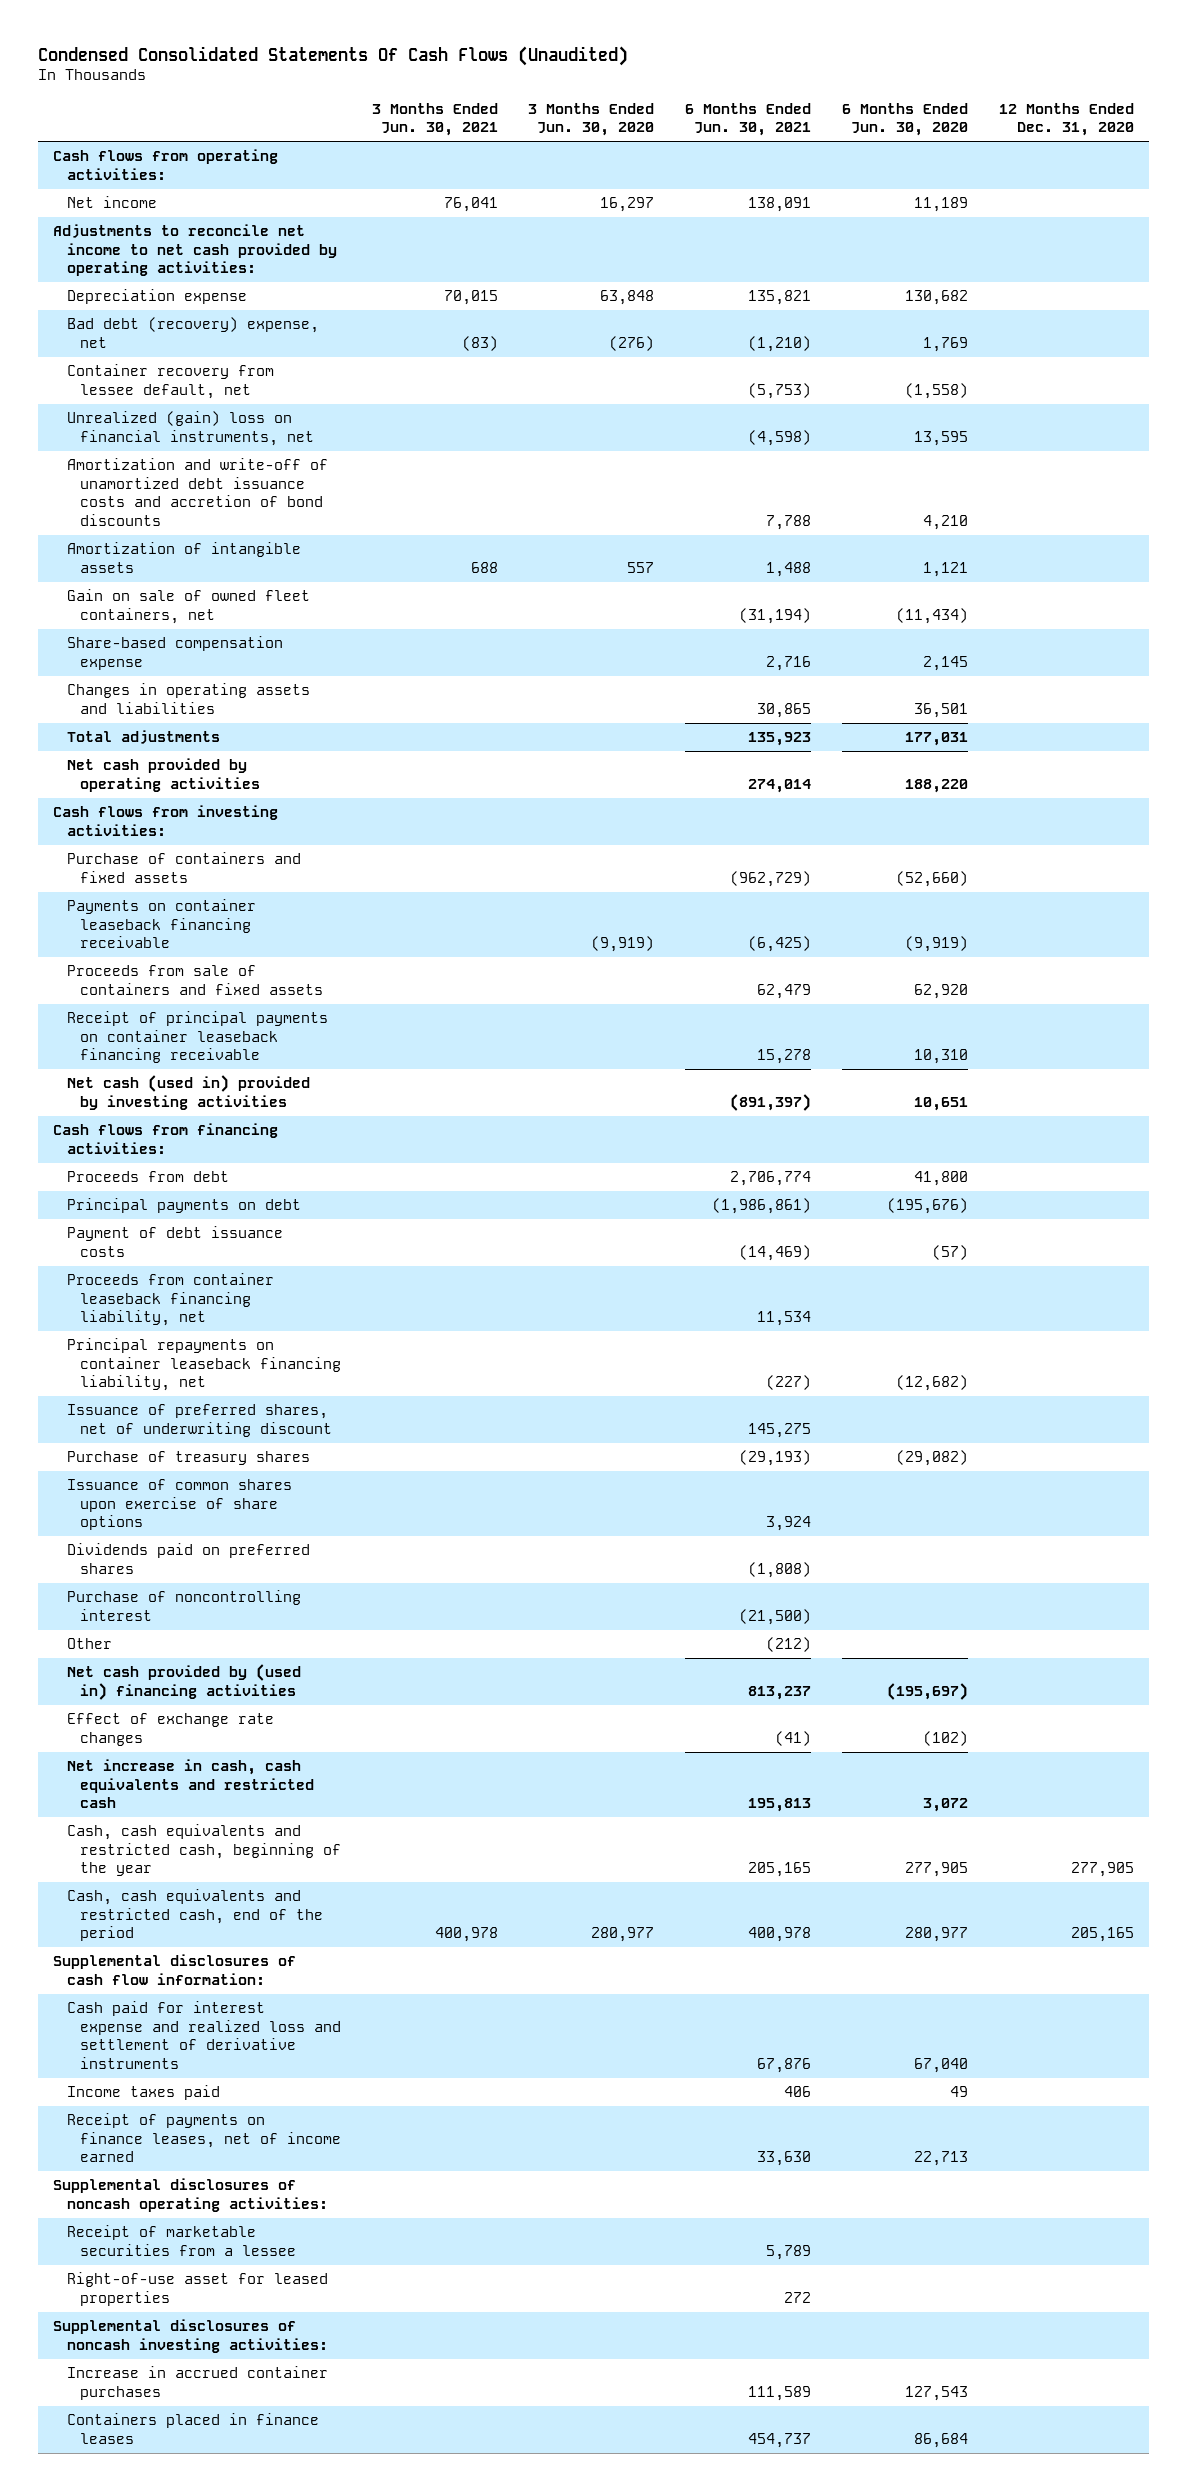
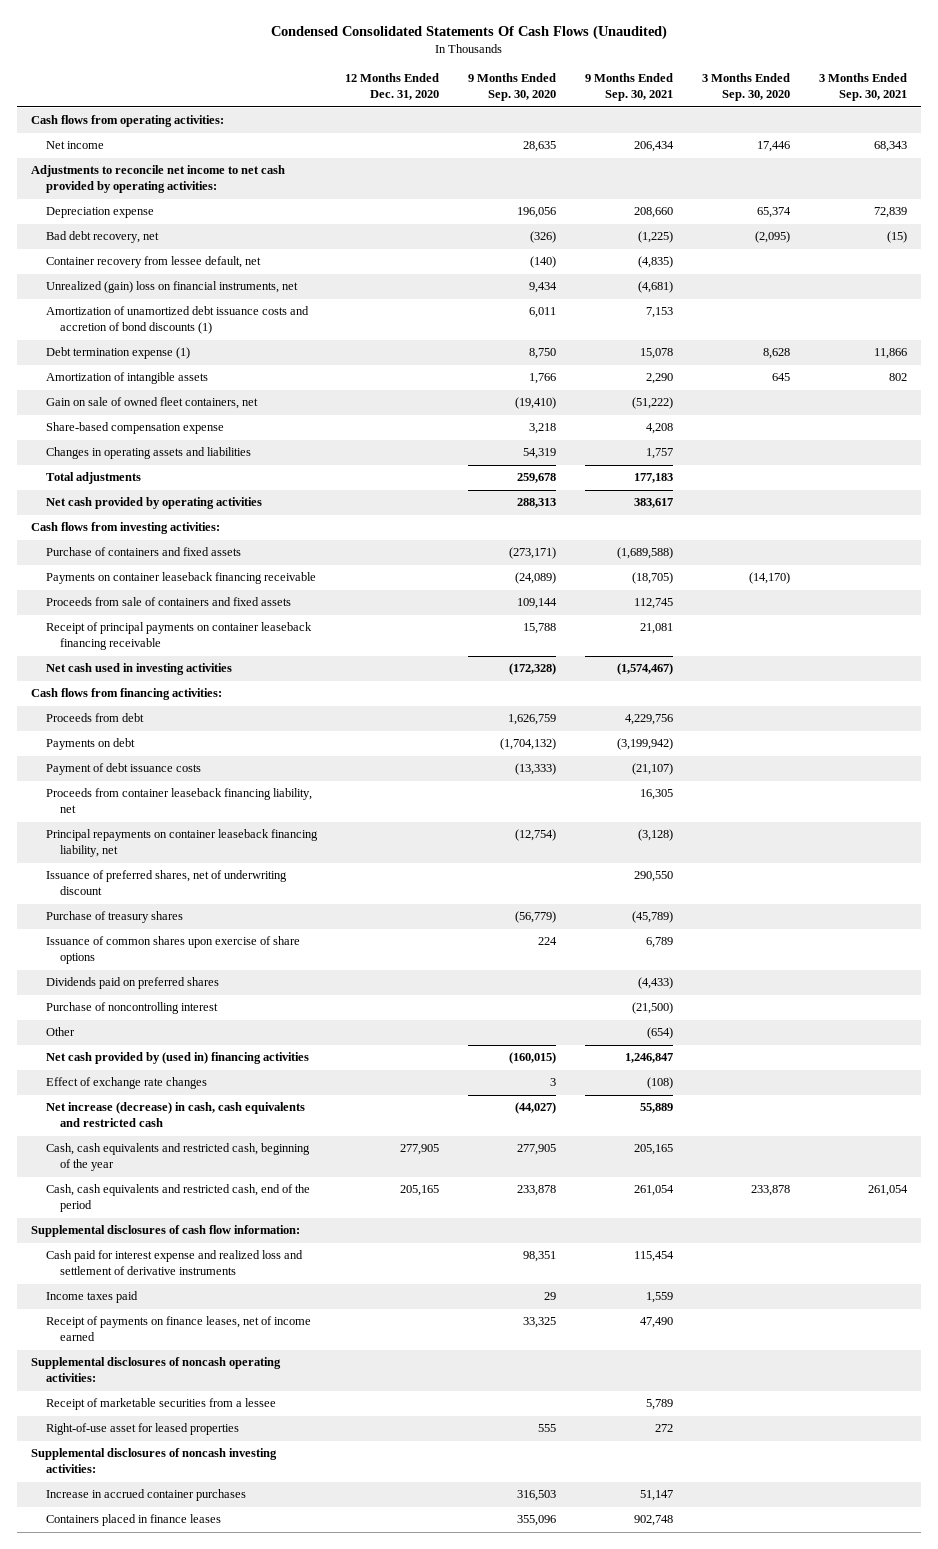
[371,102,498,137] 3 Months Ended Jun. 30, 2021 -> none
[528,102,655,137] 3 Months Ended Jun. 30, 2020 -> none
[685,102,812,137] 6 Months Ended Jun. 30, 2021 -> none
[841,102,968,137] 6 Months Ended Jun. 30, 2020 -> none
none -> [468,73,557,102] 9 Months Ended Sep. 30, 2020
none -> [585,73,674,102] 9 Months Ended Sep. 30, 2021
none -> [702,73,791,102] 3 Months Ended Sep. 30, 2020
none -> [818,73,907,102] 3 Months Ended Sep. 30, 2021
[66,316,319,348] Bad debt (recovery) expense, net -> [45,231,159,244] Bad debt recovery, net
[66,457,328,527] Amortization and write-off of unamortized debt issuance costs and accretion of bond discounts -> [45,306,309,335] Amortization of unamortized debt issuance costs and accretion of bond discounts (1)
none -> [45,347,190,360] Debt termination expense (1)
[66,1074,310,1110] Net cash (used in) provided by investing activities -> [45,663,232,676] Net cash used in investing activities
[66,1197,301,1213] Principal payments on debt -> [45,738,135,751] Payments on debt
[66,1758,314,1809] Net increase in cash, cash equivalents and restricted cash -> [45,1102,305,1128] Net increase (decrease) in cash, cash equivalents and restricted cash

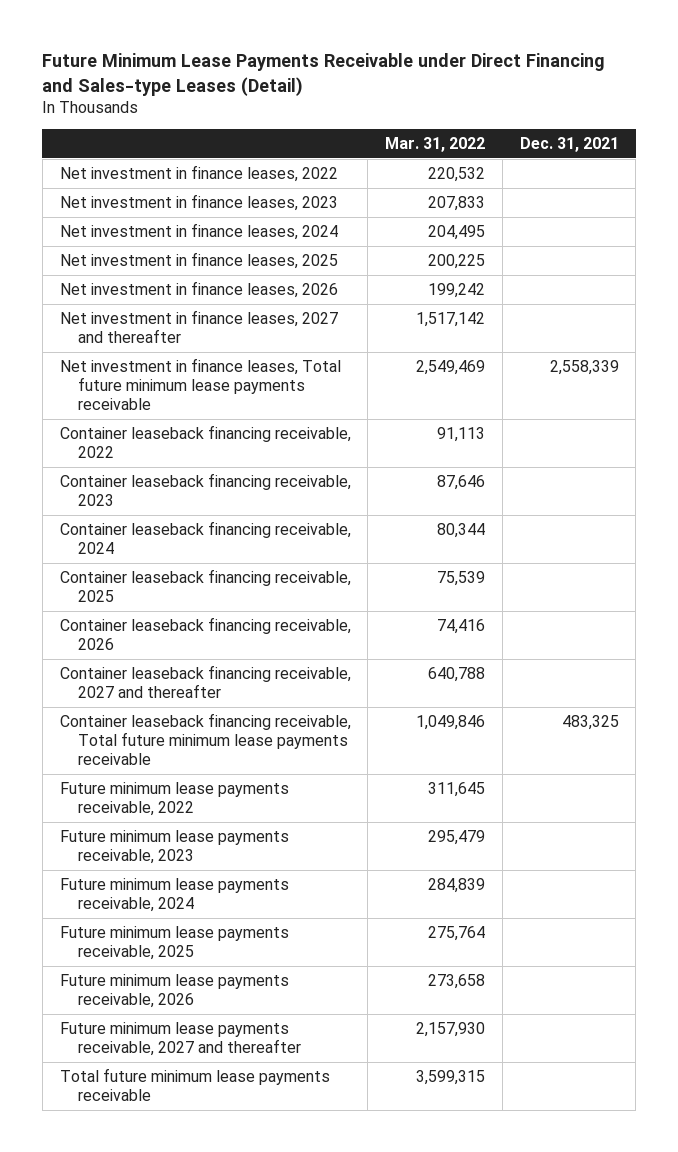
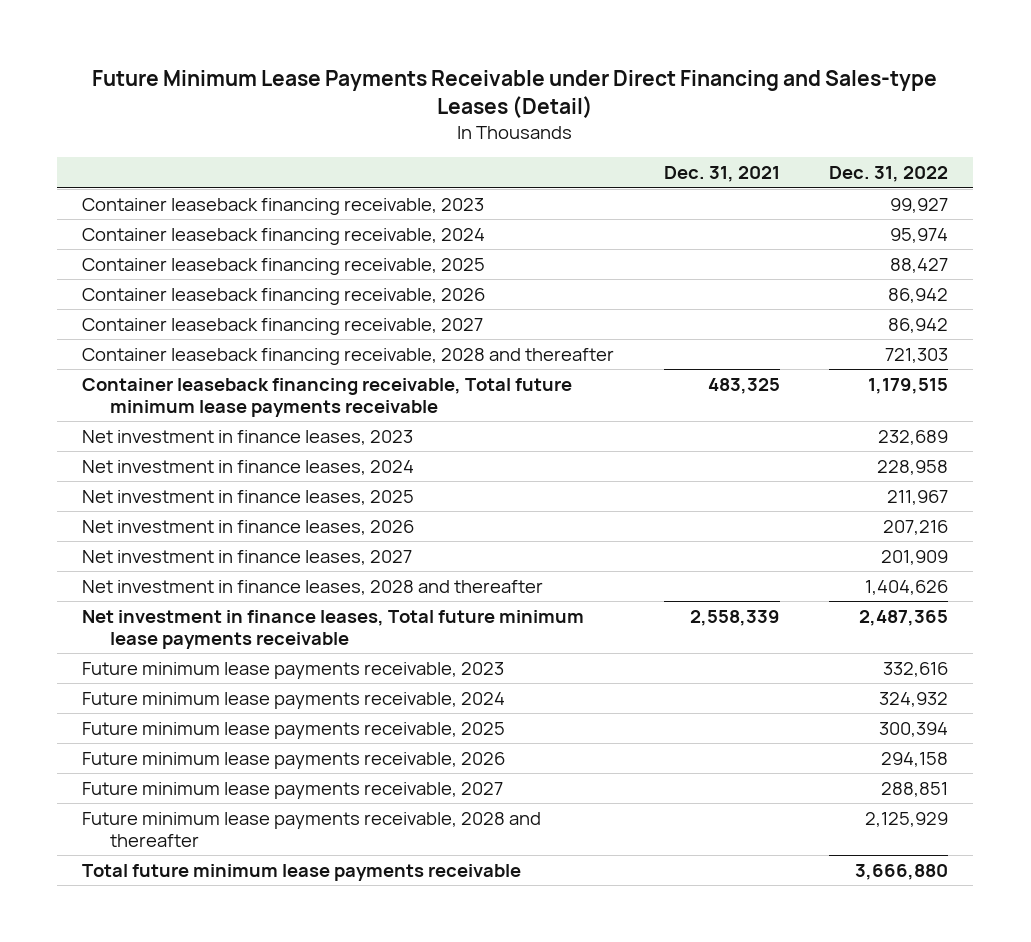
[385,136,486,152] Mar. 31, 2022 -> none
none -> [829,166,949,183] Dec. 31, 2022
[59,165,338,183] Net investment in finance leases, 2022 -> none
[59,310,338,343] Net investment in finance leases, 2027 and thereafter -> none
[59,425,351,458] Container leaseback financing receivable, 2022 -> none
none -> [82,317,484,335] Container leaseback financing receivable, 2027
[59,665,351,698] Container leaseback financing receivable, 2027 and thereafter -> [82,347,615,365] Container leaseback financing receivable, 2028 and thereafter
[59,782,289,816] Future minimum lease payments receivable, 2022 -> none
[59,194,338,212] Net investment in finance leases, 2023 -> [82,429,414,445] Net investment in finance leases, 2023
[59,223,338,241] Net investment in finance leases, 2024 -> [82,459,415,475] Net investment in finance leases, 2024
[59,252,338,270] Net investment in finance leases, 2025 -> [82,489,415,505] Net investment in finance leases, 2025
[59,281,338,299] Net investment in finance leases, 2026 -> [82,519,415,535] Net investment in finance leases, 2026
none -> [82,549,413,565] Net investment in finance leases, 2027
none -> [82,579,544,595] Net investment in finance leases, 2028 and thereafter
[59,358,341,410] Net investment in finance leases, Total future minimum lease payments receivable -> [82,609,585,649] Net investment in finance leases, Total future minimum lease payments receivable
none -> [82,781,504,799] Future minimum lease payments receivable, 2027
[59,1022,301,1056] Future minimum lease payments receivable, 2027 and thereafter -> [82,811,542,847] Future minimum lease payments receivable, 2028 and thereafter

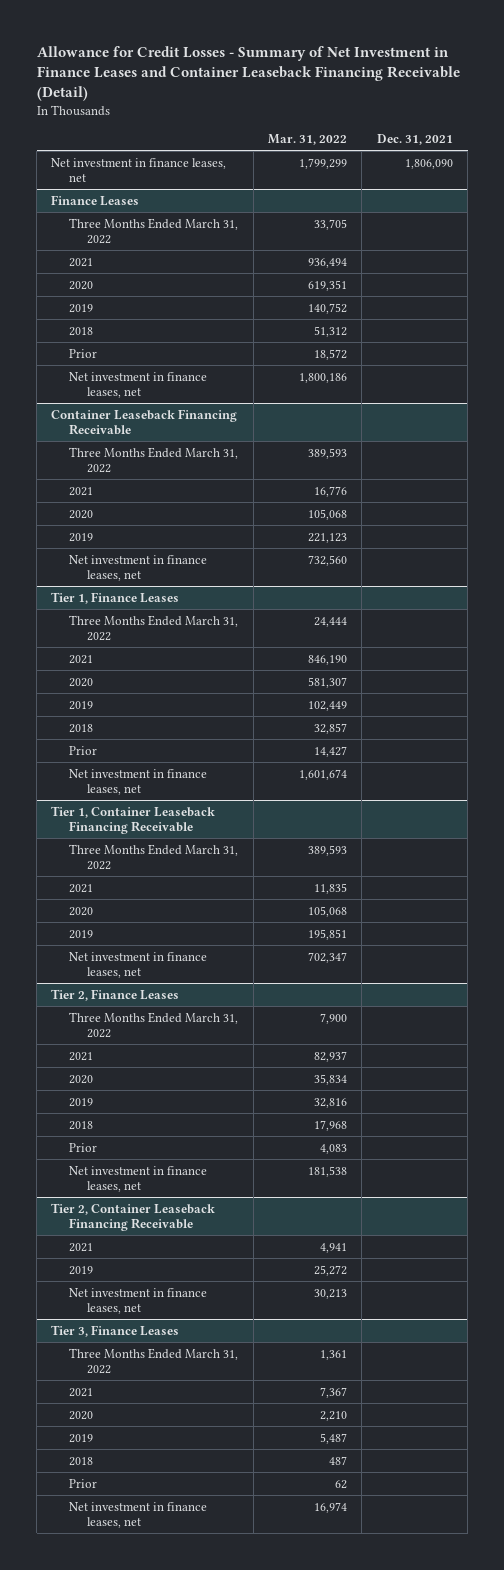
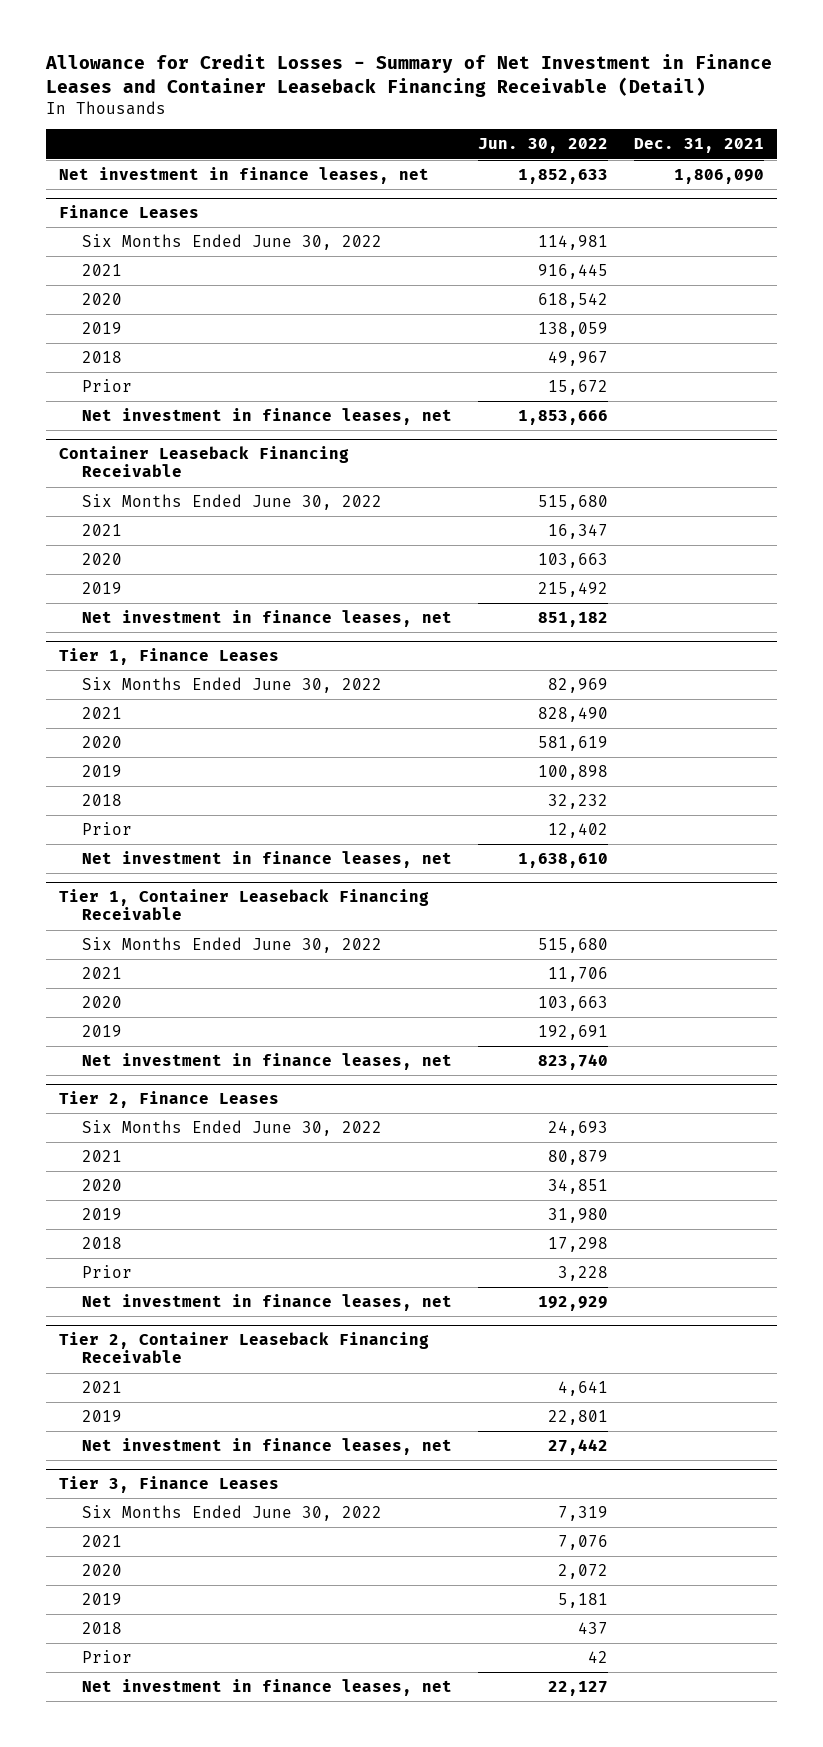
[268,134,348,146] Mar. 31, 2022 -> none
none -> [478,138,609,154] Jun. 30, 2022
[69,217,239,244] Three Months Ended March 31, 2022 -> [81,234,382,251] Six Months Ended June 30, 2022
[69,446,239,473] Three Months Ended March 31, 2022 -> [81,494,382,511] Six Months Ended June 30, 2022
[69,614,239,641] Three Months Ended March 31, 2022 -> [81,677,382,694] Six Months Ended June 30, 2022
[69,843,239,870] Three Months Ended March 31, 2022 -> [81,937,382,954] Six Months Ended June 30, 2022
[69,1011,239,1038] Three Months Ended March 31, 2022 -> [81,1120,382,1137] Six Months Ended June 30, 2022
[69,1347,239,1374] Three Months Ended March 31, 2022 -> [81,1505,382,1522] Six Months Ended June 30, 2022

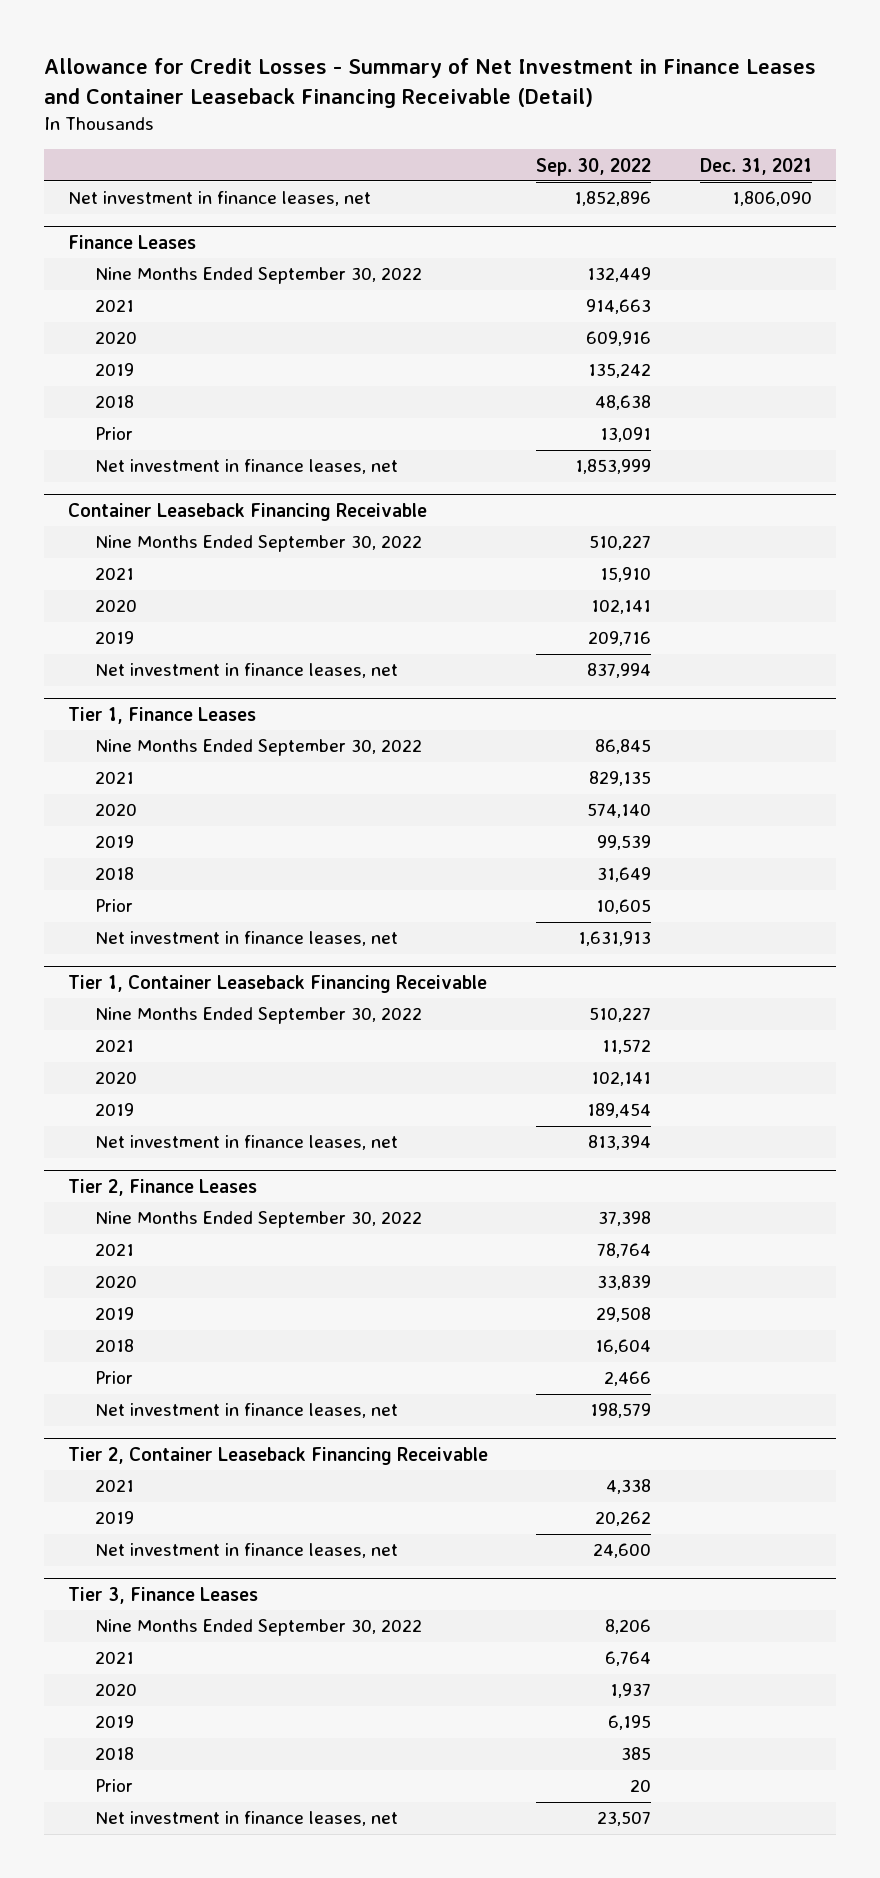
[478,138,609,154] Jun. 30, 2022 -> none
none -> [536,157,652,176] Sep. 30, 2022
[81,234,382,251] Six Months Ended June 30, 2022 -> [94,267,422,285] Nine Months Ended September 30, 2022
[81,494,382,511] Six Months Ended June 30, 2022 -> [94,535,422,553] Nine Months Ended September 30, 2022
[81,677,382,694] Six Months Ended June 30, 2022 -> [94,739,422,757] Nine Months Ended September 30, 2022
[81,937,382,954] Six Months Ended June 30, 2022 -> [94,1007,422,1025] Nine Months Ended September 30, 2022
[81,1120,382,1137] Six Months Ended June 30, 2022 -> [94,1211,422,1229] Nine Months Ended September 30, 2022
[81,1505,382,1522] Six Months Ended June 30, 2022 -> [94,1619,422,1637] Nine Months Ended September 30, 2022

